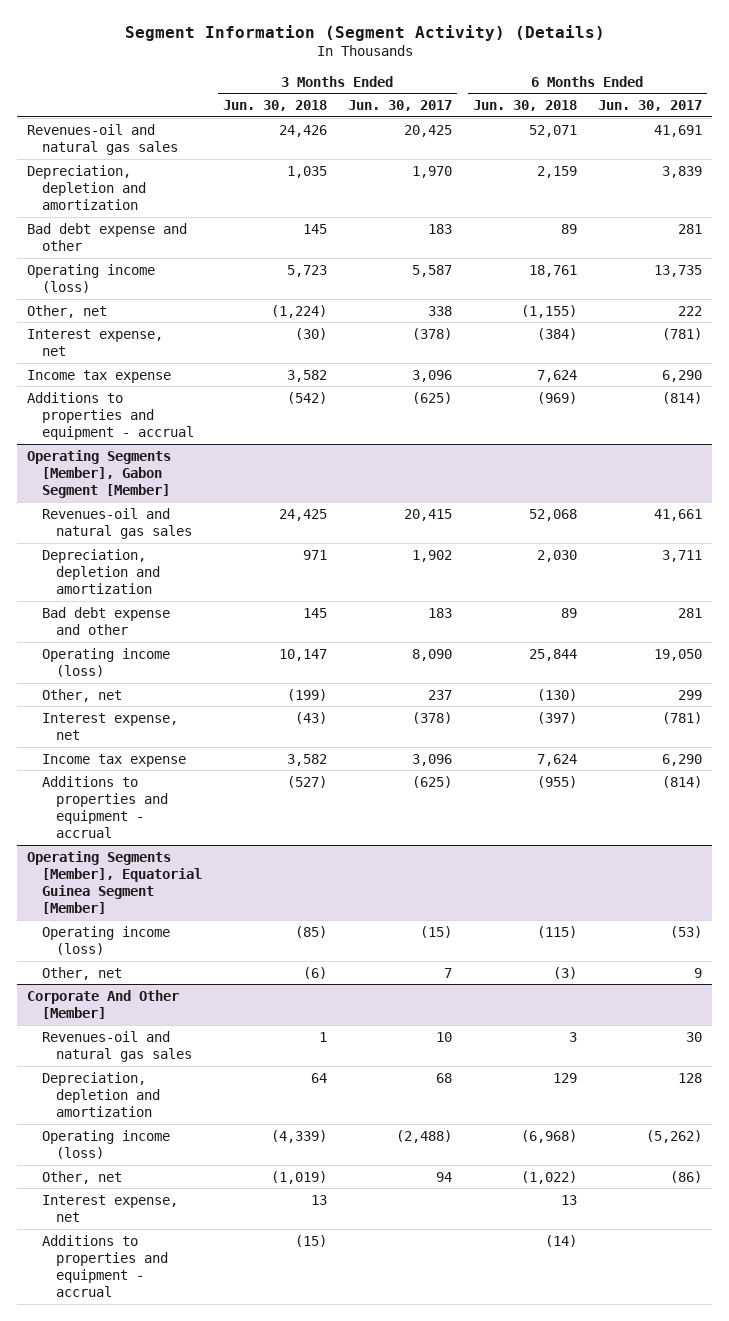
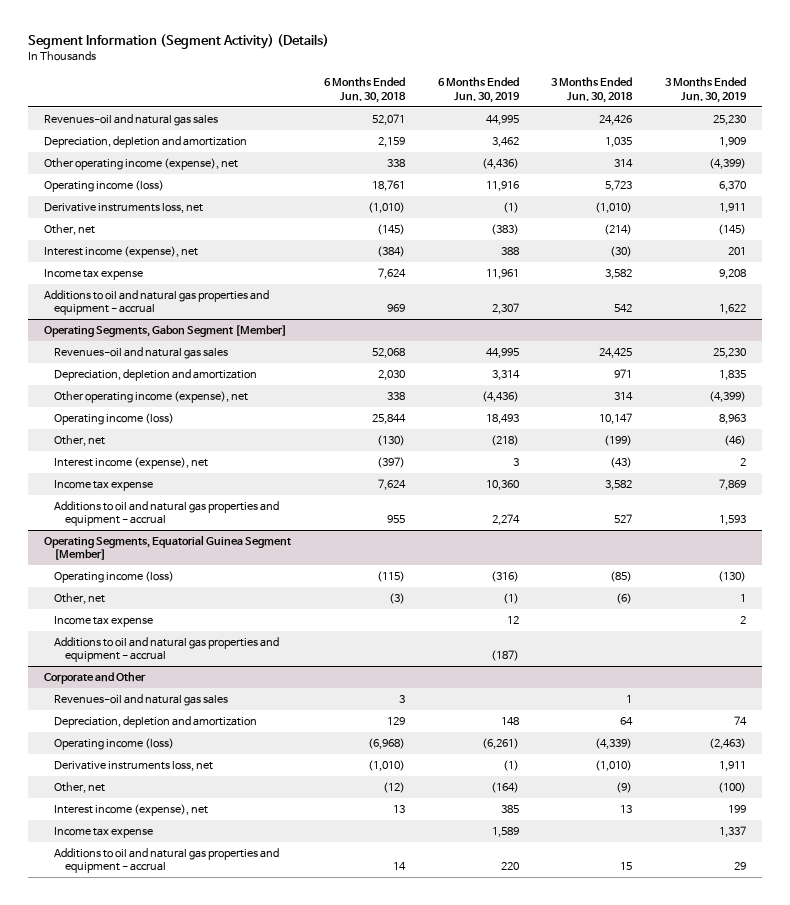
[347,100,452,112] Jun. 30, 2017 -> none
[597,100,702,112] Jun. 30, 2017 -> none
none -> [437,77,520,103] 6 Months Ended Jun. 30, 2019
none -> [664,77,747,103] 3 Months Ended Jun. 30, 2019
[27,222,188,251] Bad debt expense and other -> none
none -> [44,157,239,170] Other operating income (expense), net
none -> [44,202,204,213] Derivative instruments loss, net
[270,304,327,318] (1,224) -> [604,223,633,235] (214)
[520,304,577,318] (1,155) -> [376,223,405,235] (145)
[27,328,164,356] Interest expense, net -> [44,245,199,258] Interest income (expense), net
[27,391,194,441] Additions to properties and equipment - accrual -> [44,289,270,316] Additions to oil and natural gas properties and equipment - accrual
[286,391,327,404] (542) -> [614,304,633,313] 542
[536,391,577,404] (969) -> [386,304,405,313] 969
[27,449,172,499] Operating Segments [Member], Gabon Segment [Member] -> [44,324,288,337] Operating Segments, Gabon Segment [Member]
[41,606,170,635] Bad debt expense and other -> none
none -> [54,390,249,403] Other operating income (expense), net
[41,712,178,740] Interest expense, net -> [54,456,209,469] Interest income (expense), net
[41,775,169,839] Additions to properties and equipment - accrual -> [54,500,280,527] Additions to oil and natural gas properties and equipment - accrual
[286,775,327,788] (527) -> [614,514,633,524] 527
[536,775,577,788] (955) -> [386,515,405,524] 955
[27,850,202,915] Operating Segments [Member], Equatorial Guinea Segment [Member] -> [44,534,292,561] Operating Segments, Equatorial Guinea Segment [Member]
none -> [54,615,154,627] Income tax expense
none -> [54,636,280,663] Additions to oil and natural gas properties and equipment - accrual
[27,989,180,1019] Corporate And Other [Member] -> [44,671,147,684] Corporate and Other
none -> [54,760,214,771] Derivative instruments loss, net
[270,1170,327,1184] (1,019) -> [616,781,633,793] (9)
[520,1170,577,1184] (1,022) -> [382,781,405,793] (12)
[41,1194,178,1222] Interest expense, net -> [54,803,209,816] Interest income (expense), net
none -> [54,826,154,838] Income tax expense
[41,1234,169,1298] Additions to properties and equipment - accrual -> [54,847,280,874] Additions to oil and natural gas properties and equipment - accrual
[294,1234,327,1247] (15) -> [620,862,633,871] 15
[544,1234,577,1247] (14) -> [392,862,406,871] 14

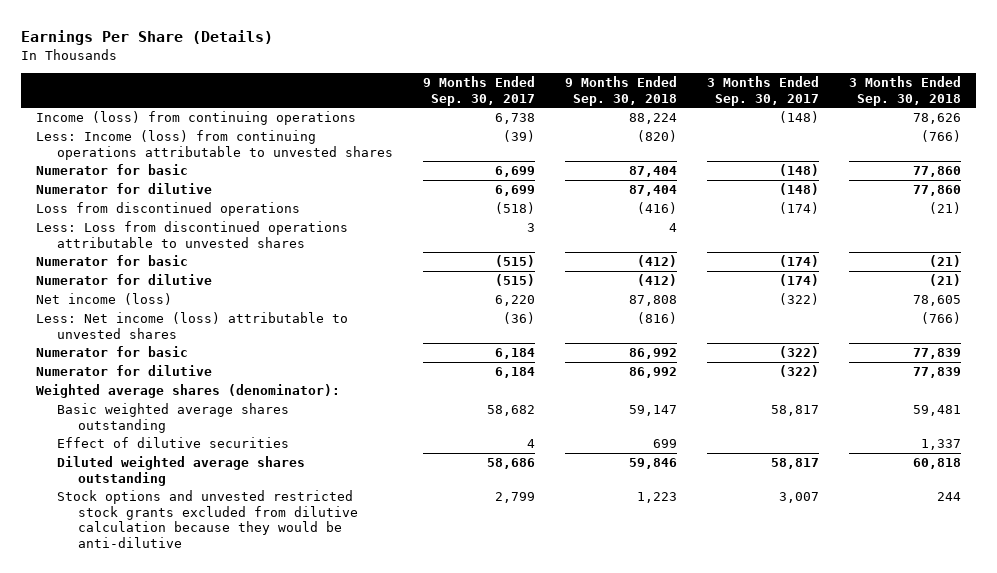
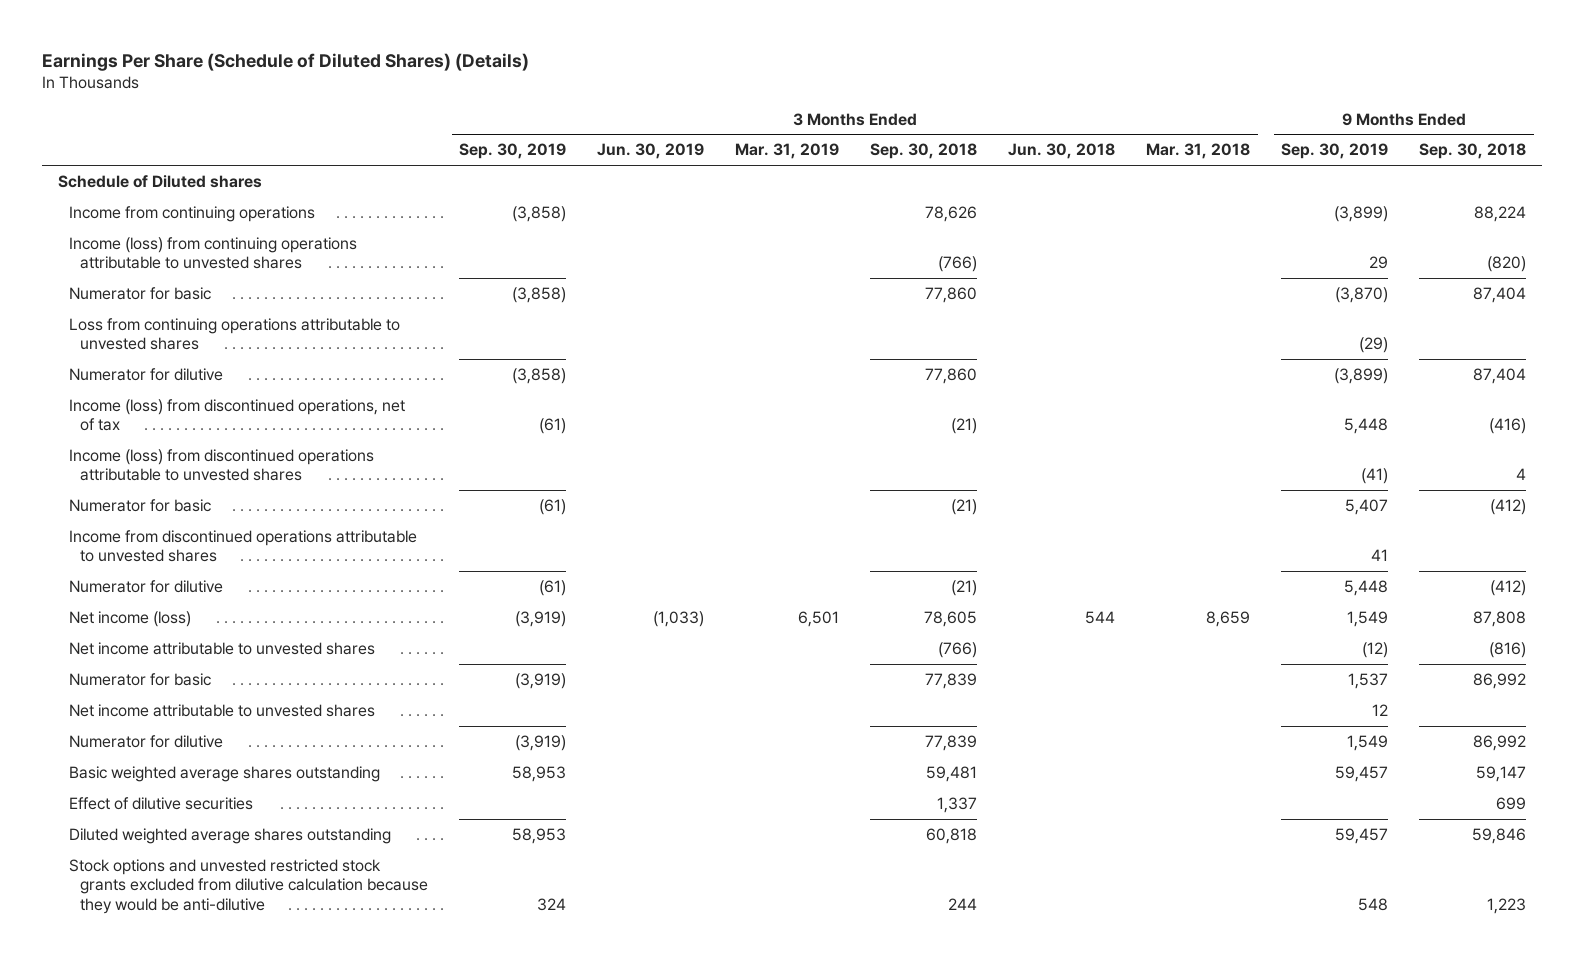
[21,29,274,45] Earnings Per Share (Details) -> [42,52,530,71] Earnings Per Share (Schedule of Diluted Shares) (Details)
[422,76,535,106] 9 Months Ended Sep. 30, 2017 -> none
[706,76,819,106] 3 Months Ended Sep. 30, 2017 -> none
none -> [459,143,567,160] Sep. 30, 2019
none -> [597,143,705,160] Jun. 30, 2019
none -> [735,143,840,160] Mar. 31, 2019
none -> [1008,143,1116,160] Jun. 30, 2018
none -> [1146,143,1251,160] Mar. 31, 2018
none -> [1281,143,1389,160] Sep. 30, 2019
none -> [57,174,262,188] Schedule of Diluted shares
[36,111,357,126] Income (loss) from continuing operations -> [69,205,316,222] Income from continuing operations
[36,130,394,160] Less: Income (loss) from continuing operations attributable to unvested shares -> [69,236,358,270] Income (loss) from continuing operations attributable to unvested shares
none -> [69,317,401,351] Loss from continuing operations attributable to unvested shares
[36,202,301,217] Loss from discontinued operations -> [69,398,406,432] Income (loss) from discontinued operations, net of tax
[36,221,349,248] Less: Loss from discontinued operations attributable to unvested shares -> [69,448,375,482] Income (loss) from discontinued operations attributable to unvested shares
none -> [69,529,418,563] Income from discontinued operations attributable to unvested shares
[36,312,349,339] Less: Net income (loss) attributable to unvested shares -> [69,641,376,655] Net income attributable to unvested shares
none -> [69,703,376,717] Net income attributable to unvested shares
[36,384,341,399] Weighted average shares (denominator): -> none

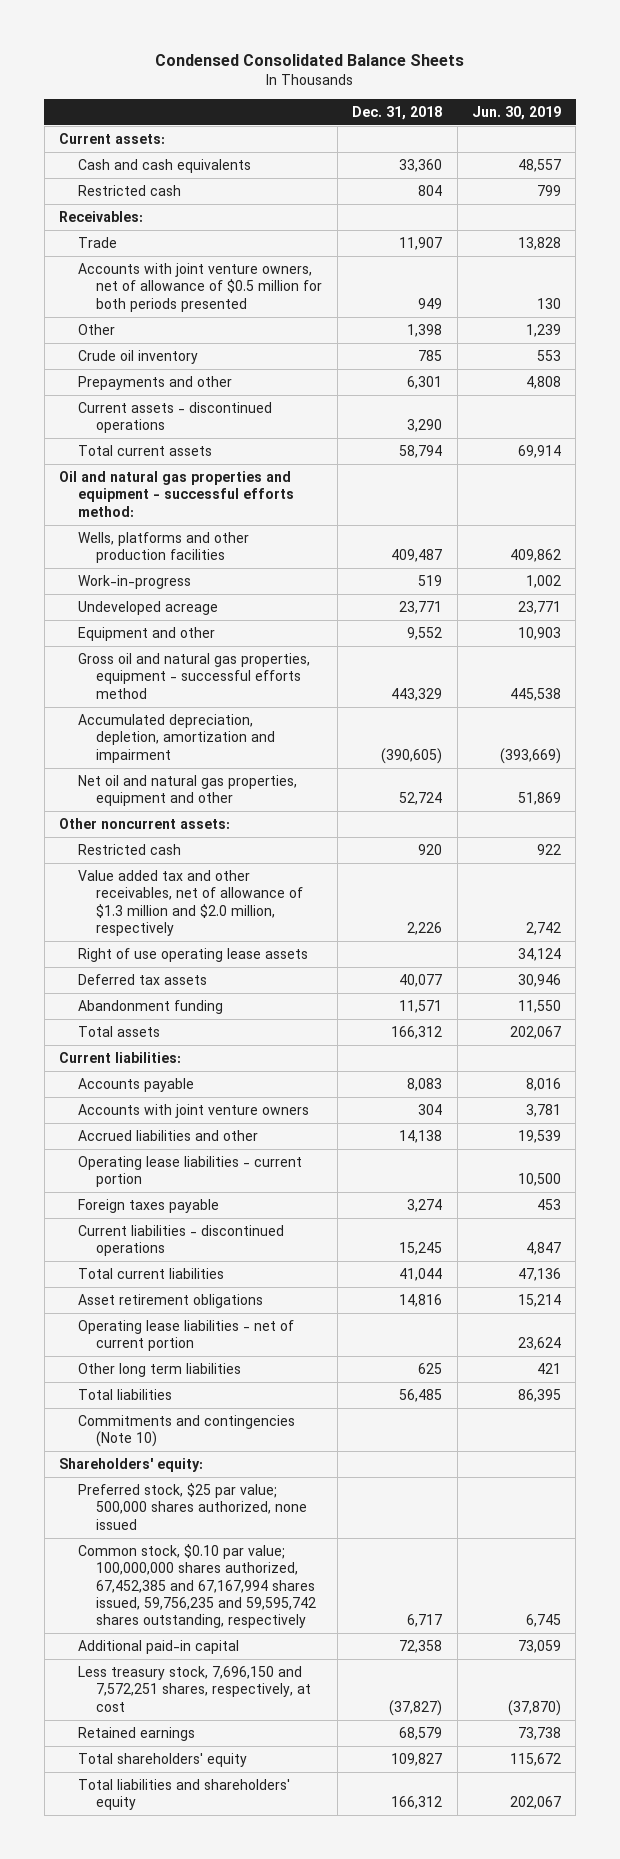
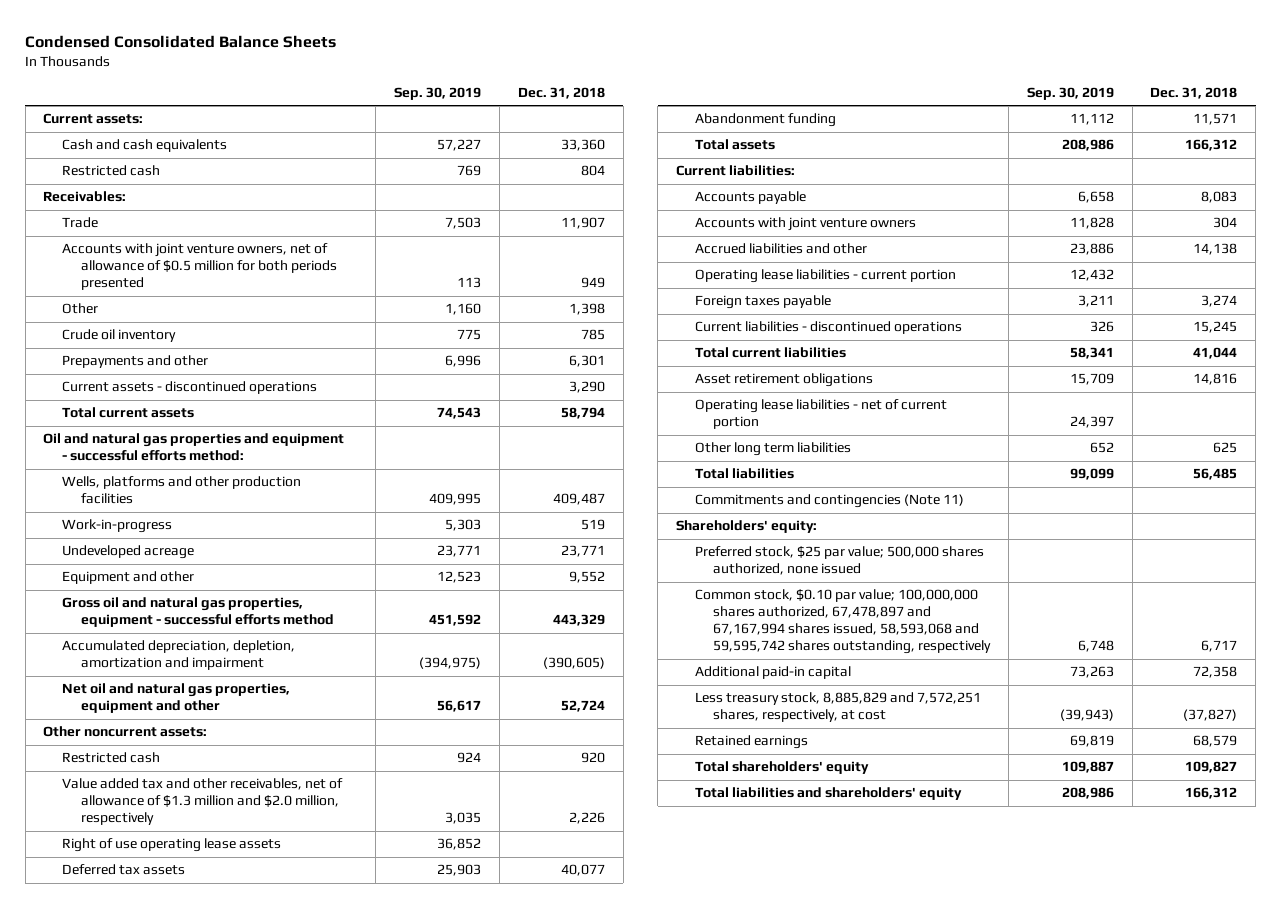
[471,105,561,120] Jun. 30, 2019 -> none
none -> [394,86,482,100] Sep. 30, 2019
[77,1414,295,1448] Commitments and contingencies (Note 10) -> [694,494,964,509] Commitments and contingencies (Note 11)
[77,1543,317,1629] Common stock, $0.10 par value; 100,000,000 shares authorized, 67,452,385 and 67,167,994 shares issued, 59,756,235 and 59,595,742 shares outstanding, respectively -> [694,589,992,655] Common stock, $0.10 par value; 100,000,000 shares authorized, 67,478,897 and 67,167,994 shares issued, 58,593,068 and 59,595,742 shares outstanding, respectively
[77,1665,312,1712] Less treasury stock, 7,696,150 and 7,572,251 shares, respectively, at cost -> [694,692,981,723] Less treasury stock, 8,885,829 and 7,572,251 shares, respectively, at cost

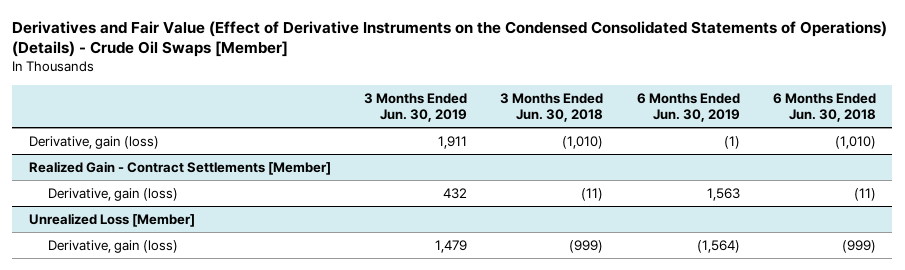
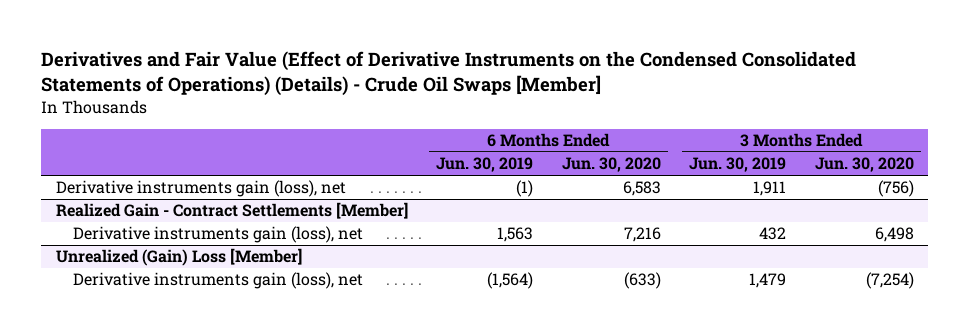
[500,92,604,122] 3 Months Ended Jun. 30, 2018 -> none
[772,92,876,122] 6 Months Ended Jun. 30, 2018 -> none
none -> [561,157,661,173] Jun. 30, 2020
none -> [814,157,914,173] Jun. 30, 2020
[28,135,159,149] Derivative, gain (loss) -> [55,180,346,198] Derivative instruments gain (loss), net
[47,187,178,201] Derivative, gain (loss) -> [73,226,364,244] Derivative instruments gain (loss), net
[28,212,195,227] Unrealized Loss [Member] -> [55,248,302,267] Unrealized (Gain) Loss [Member]
[47,239,178,253] Derivative, gain (loss) -> [73,272,364,290] Derivative instruments gain (loss), net

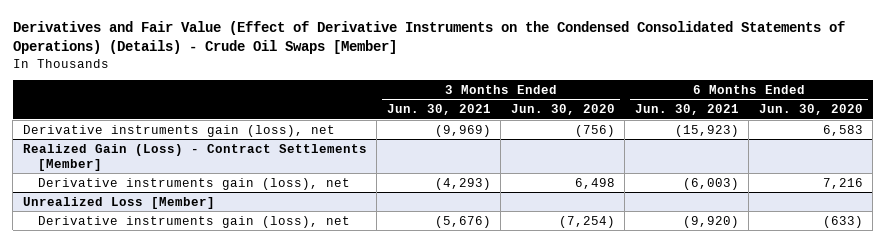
[436,157,534,173] Jun. 30, 2019 -> none
[689,157,787,173] Jun. 30, 2019 -> none
none -> [386,104,491,116] Jun. 30, 2021
none -> [634,104,739,116] Jun. 30, 2021
[55,202,408,220] Realized Gain - Contract Settlements [Member] -> [22,143,367,171] Realized Gain (Loss) - Contract Settlements [Member]
[55,248,302,267] Unrealized (Gain) Loss [Member] -> [22,196,215,209] Unrealized Loss [Member]

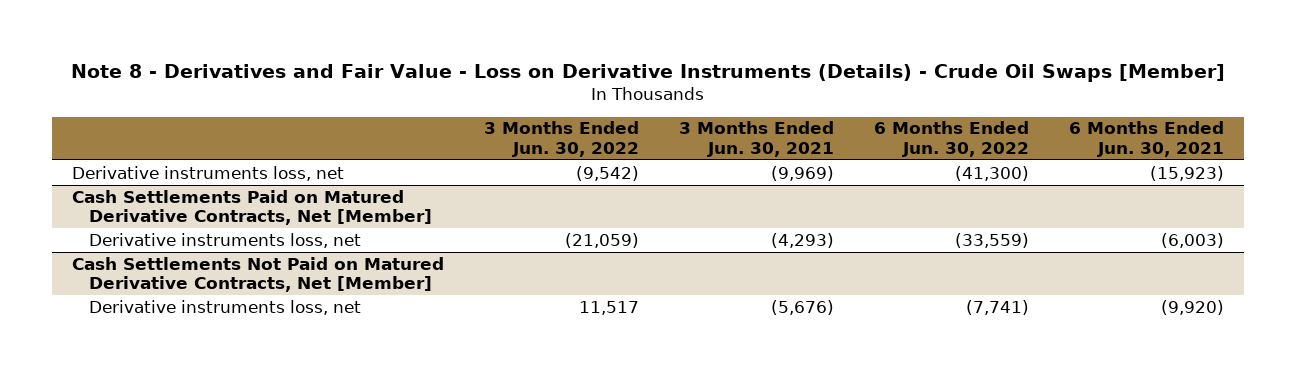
[12,21,845,55] Derivatives and Fair Value (Effect of Derivative Instruments on the Condensed Consolidated Statements of Operations) (Details) - Crude Oil Swaps [Member] -> [71,63,1226,82] Note 8 - Derivatives and Fair Value - Loss on Derivative Instruments (Details) - Crude Oil Swaps [Member]
[510,104,615,116] Jun. 30, 2020 -> none
[758,104,863,116] Jun. 30, 2020 -> none
none -> [484,121,640,157] 3 Months Ended Jun. 30, 2022
none -> [874,121,1030,157] 6 Months Ended Jun. 30, 2022
[22,124,335,137] Derivative instruments gain (loss), net -> [72,165,345,181] Derivative instruments loss, net
[22,143,367,171] Realized Gain (Loss) - Contract Settlements [Member] -> [72,189,432,226] Cash Settlements Paid on Matured Derivative Contracts, Net [Member]
[37,177,350,190] Derivative instruments gain (loss), net -> [88,232,361,248] Derivative instruments loss, net
[22,196,215,209] Unrealized Loss [Member] -> [72,256,445,293] Cash Settlements Not Paid on Matured Derivative Contracts, Net [Member]
[37,215,350,228] Derivative instruments gain (loss), net -> [88,299,361,315] Derivative instruments loss, net

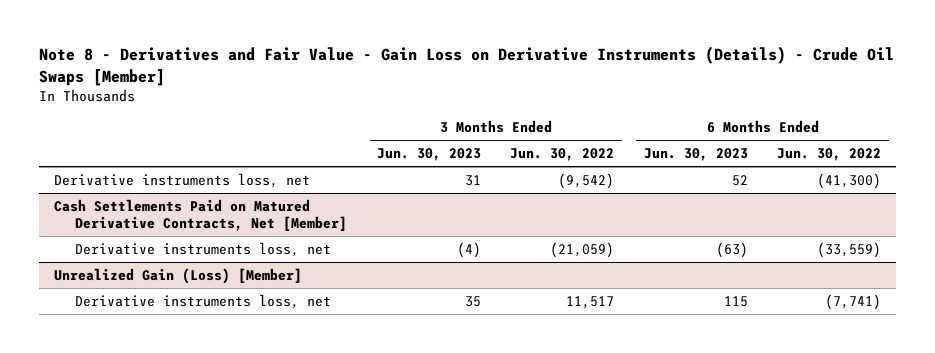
[71,63,1226,82] Note 8 - Derivatives and Fair Value - Loss on Derivative Instruments (Details) - Crude Oil Swaps [Member] -> [38,46,894,86] Note 8 - Derivatives and Fair Value - Gain Loss on Derivative Instruments (Details) - Crude Oil Swaps [Member]
[679,121,835,157] 3 Months Ended Jun. 30, 2021 -> none
[1069,121,1225,157] 6 Months Ended Jun. 30, 2021 -> none
none -> [376,148,481,162] Jun. 30, 2023
none -> [643,148,748,162] Jun. 30, 2023
[72,256,445,293] Cash Settlements Not Paid on Matured Derivative Contracts, Net [Member] -> [53,267,302,284] Unrealized Gain (Loss) [Member]

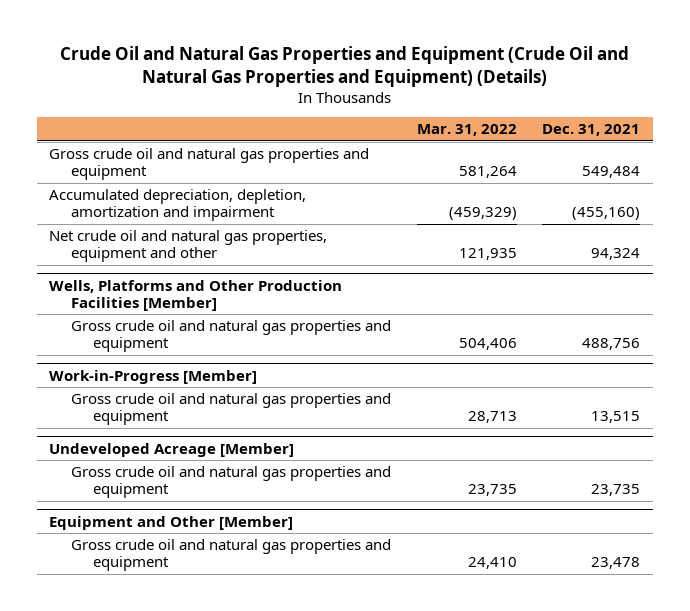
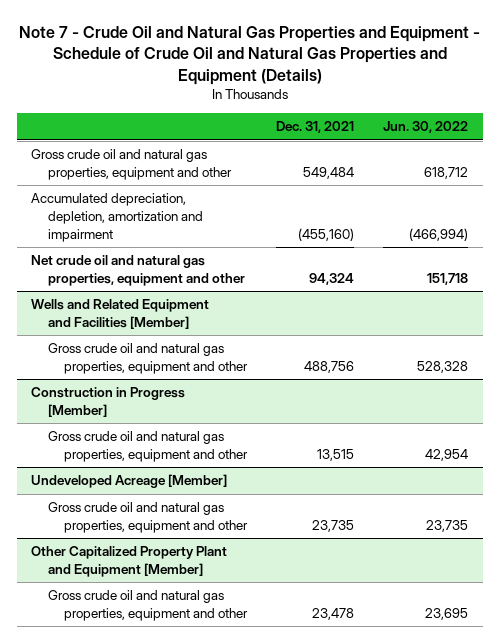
[59,45,629,87] Crude Oil and Natural Gas Properties and Equipment (Crude Oil and Natural Gas Properties and Equipment) (Details) -> [18,26,480,85] Note 7 - Crude Oil and Natural Gas Properties and Equipment - Schedule of Crude Oil and Natural Gas Properties and Equipment (Details)
[416,124,517,137] Mar. 31, 2022 -> none
none -> [383,121,469,134] Jun. 30, 2022
[49,147,370,181] Gross crude oil and natural gas properties and equipment -> [31,149,232,181] Gross crude oil and natural gas properties, equipment and other
[49,279,343,312] Wells, Platforms and Other Production Facilities [Member] -> [31,299,210,330] Wells and Related Equipment and Facilities [Member]
[70,319,391,353] Gross crude oil and natural gas properties and equipment -> [47,343,249,375] Gross crude oil and natural gas properties, equipment and other
[49,369,258,384] Work-in-Progress [Member] -> [31,387,186,418] Construction in Progress [Member]
[70,392,391,426] Gross crude oil and natural gas properties and equipment -> [47,431,249,463] Gross crude oil and natural gas properties, equipment and other
[70,465,391,499] Gross crude oil and natural gas properties and equipment -> [47,502,249,534] Gross crude oil and natural gas properties, equipment and other
[49,515,294,530] Equipment and Other [Member] -> [31,546,228,578] Other Capitalized Property Plant and Equipment [Member]
[70,538,391,572] Gross crude oil and natural gas properties and equipment -> [47,590,249,622] Gross crude oil and natural gas properties, equipment and other

